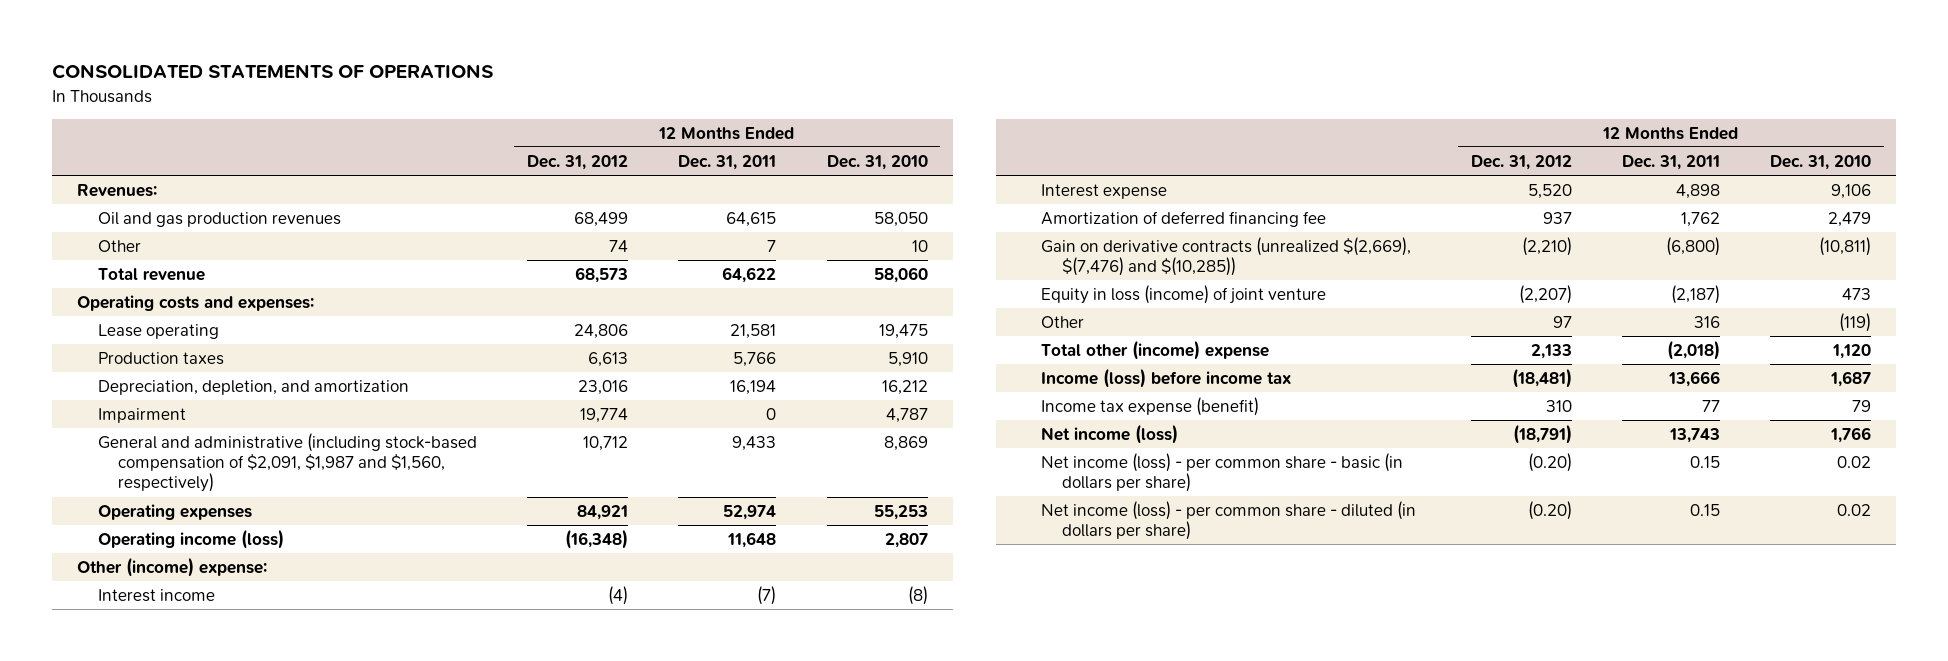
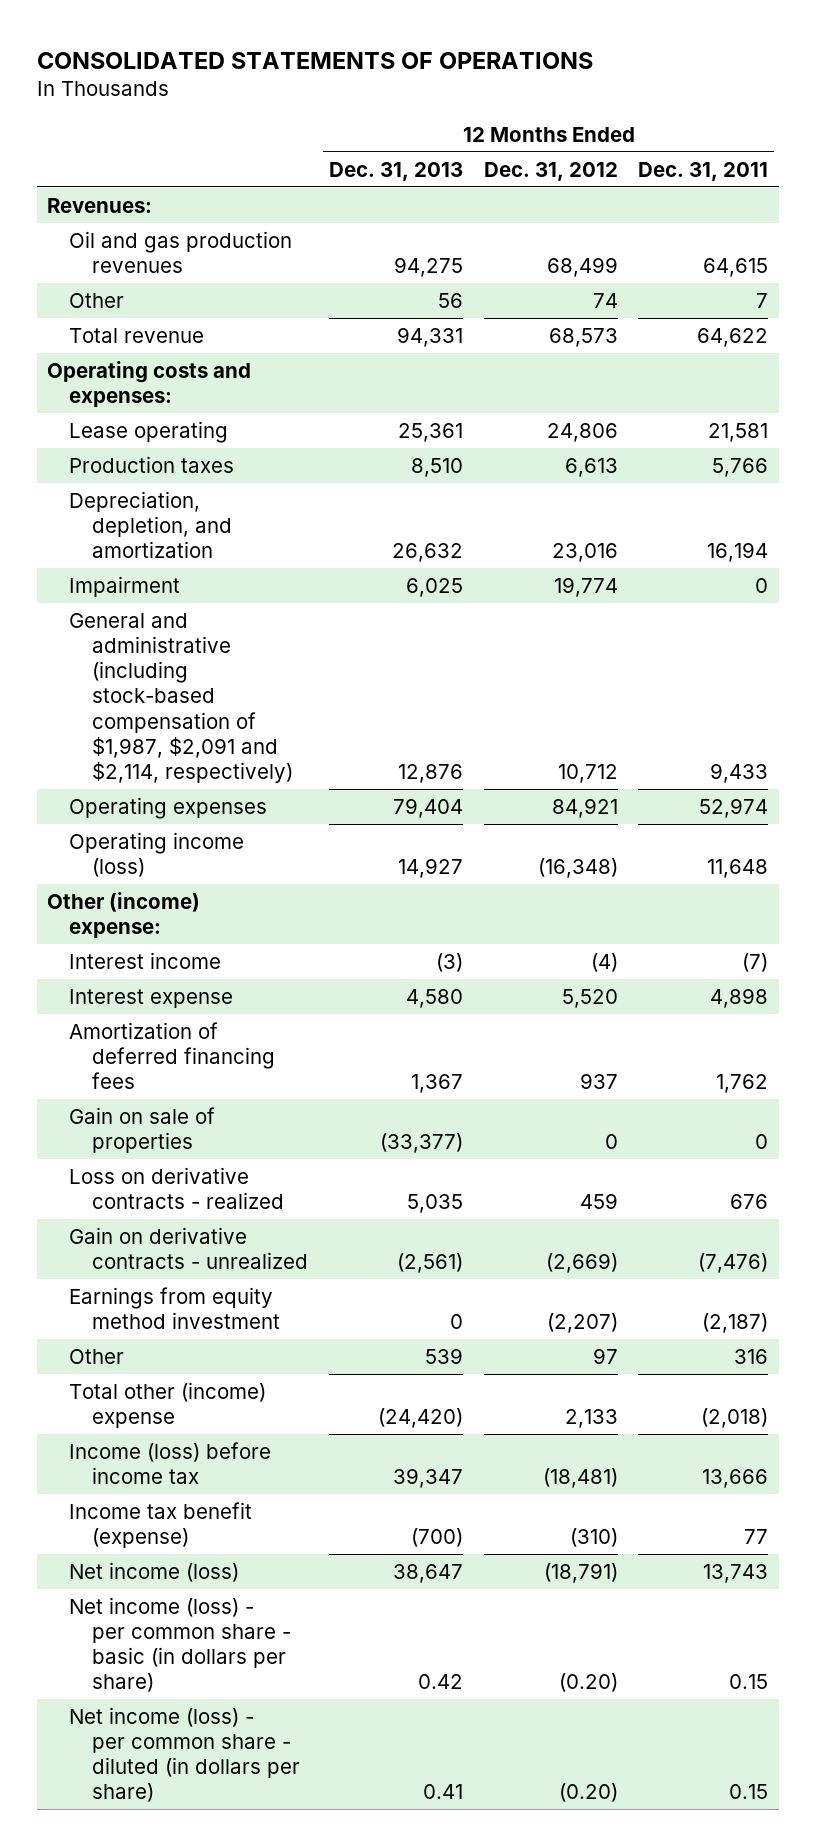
[826,154,928,170] Dec. 31, 2010 -> none
none -> [328,161,463,181] Dec. 31, 2013
[97,432,477,493] General and administrative (including stock-based compensation of $2,091, $1,987 and $1,560, respectively) -> [69,612,293,783] General and administrative (including stock-based compensation of $1,987, $2,091 and $2,114, respectively)
[1041,210,1327,227] Amortization of deferred financing fee -> [69,1021,275,1090] Amortization of deferred financing fees
none -> [69,1106,216,1154] Gain on sale of properties
[1041,236,1412,277] Gain on derivative contracts (unrealized $(2,669), $(7,476) and $(10,285)) -> [69,1166,284,1210] Loss on derivative contracts - realized
[1521,236,1572,256] (2,210) -> [579,1193,618,1210] 459
[1665,236,1720,256] (6,800) -> [730,1194,769,1210] 676
none -> [69,1226,308,1270] Gain on derivative contracts - unrealized
[1041,284,1327,304] Equity in loss (income) of joint venture -> [69,1286,280,1330] Earnings from equity method investment
[1041,396,1260,416] Income tax expense (benefit) -> [69,1501,253,1549] Income tax benefit (expense)
[1545,399,1572,412] 310 -> [569,1528,618,1548] (310)

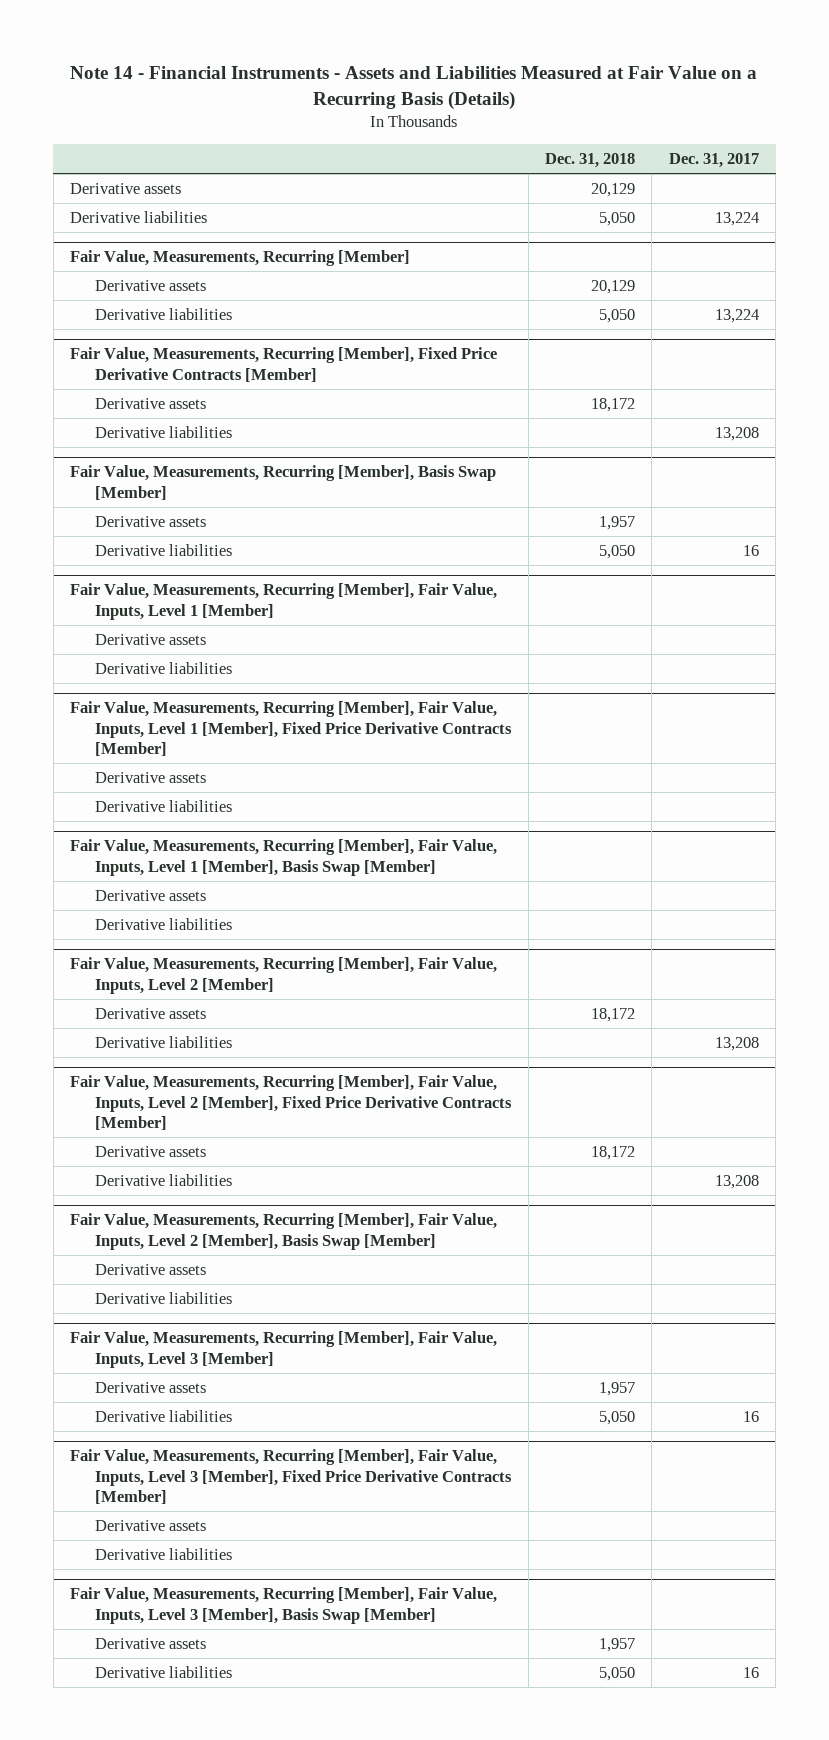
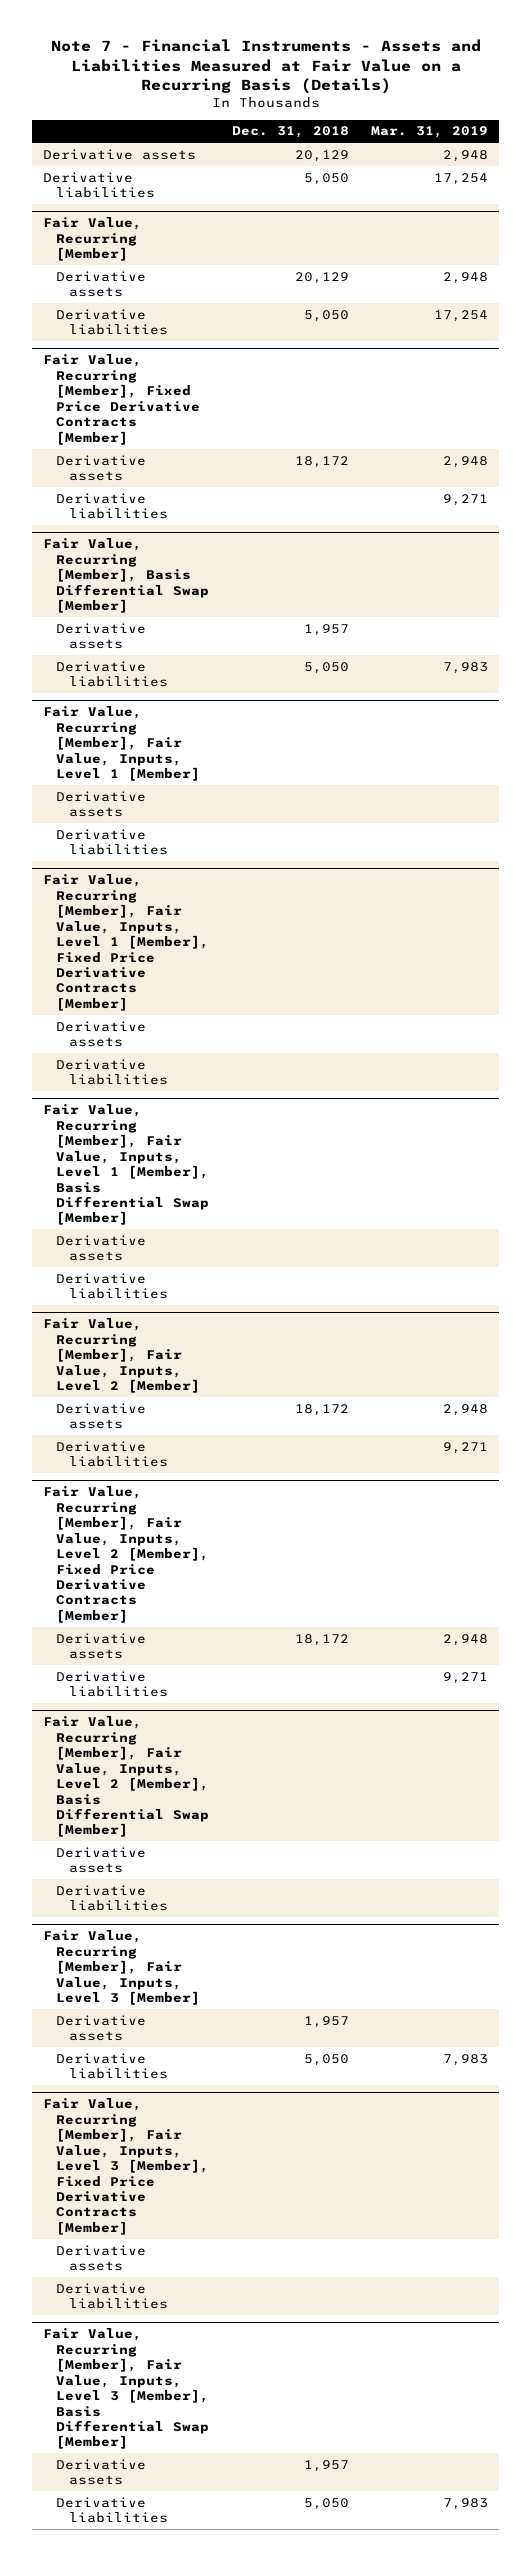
[70,66,758,110] Note 14 - Financial Instruments - Assets and Liabilities Measured at Fair Value on a Recurring Basis (Details) -> [50,39,481,95] Note 7 - Financial Instruments - Assets and Liabilities Measured at Fair Value on a Recurring Basis (Details)
[668,152,759,168] Dec. 31, 2017 -> none
none -> [371,126,489,139] Mar. 31, 2019
[70,250,411,267] Fair Value, Measurements, Recurring [Member] -> [42,217,142,262] Fair Value, Recurring [Member]
[70,347,498,382] Fair Value, Measurements, Recurring [Member], Fixed Price Derivative Contracts [Member] -> [42,354,201,445] Fair Value, Recurring [Member], Fixed Price Derivative Contracts [Member]
[70,465,497,500] Fair Value, Measurements, Recurring [Member], Basis Swap [Member] -> [42,538,210,614] Fair Value, Recurring [Member], Basis Differential Swap [Member]
[70,583,498,620] Fair Value, Measurements, Recurring [Member], Fair Value, Inputs, Level 1 [Member] -> [42,706,201,782] Fair Value, Recurring [Member], Fair Value, Inputs, Level 1 [Member]
[70,701,513,756] Fair Value, Measurements, Recurring [Member], Fair Value, Inputs, Level 1 [Member], Fixed Price Derivative Contracts [Member] -> [42,874,210,1011] Fair Value, Recurring [Member], Fair Value, Inputs, Level 1 [Member], Fixed Price Derivative Contracts [Member]
[70,839,498,876] Fair Value, Measurements, Recurring [Member], Fair Value, Inputs, Level 1 [Member], Basis Swap [Member] -> [42,1104,210,1226] Fair Value, Recurring [Member], Fair Value, Inputs, Level 1 [Member], Basis Differential Swap [Member]
[70,957,498,994] Fair Value, Measurements, Recurring [Member], Fair Value, Inputs, Level 2 [Member] -> [42,1318,201,1394] Fair Value, Recurring [Member], Fair Value, Inputs, Level 2 [Member]
[70,1075,513,1130] Fair Value, Measurements, Recurring [Member], Fair Value, Inputs, Level 2 [Member], Fixed Price Derivative Contracts [Member] -> [42,1486,210,1623] Fair Value, Recurring [Member], Fair Value, Inputs, Level 2 [Member], Fixed Price Derivative Contracts [Member]
[70,1213,498,1250] Fair Value, Measurements, Recurring [Member], Fair Value, Inputs, Level 2 [Member], Basis Swap [Member] -> [42,1716,210,1838] Fair Value, Recurring [Member], Fair Value, Inputs, Level 2 [Member], Basis Differential Swap [Member]
[70,1331,498,1368] Fair Value, Measurements, Recurring [Member], Fair Value, Inputs, Level 3 [Member] -> [42,1930,201,2006] Fair Value, Recurring [Member], Fair Value, Inputs, Level 3 [Member]
[70,1449,513,1504] Fair Value, Measurements, Recurring [Member], Fair Value, Inputs, Level 3 [Member], Fixed Price Derivative Contracts [Member] -> [42,2098,210,2235] Fair Value, Recurring [Member], Fair Value, Inputs, Level 3 [Member], Fixed Price Derivative Contracts [Member]
[70,1587,498,1624] Fair Value, Measurements, Recurring [Member], Fair Value, Inputs, Level 3 [Member], Basis Swap [Member] -> [42,2328,210,2450] Fair Value, Recurring [Member], Fair Value, Inputs, Level 3 [Member], Basis Differential Swap [Member]

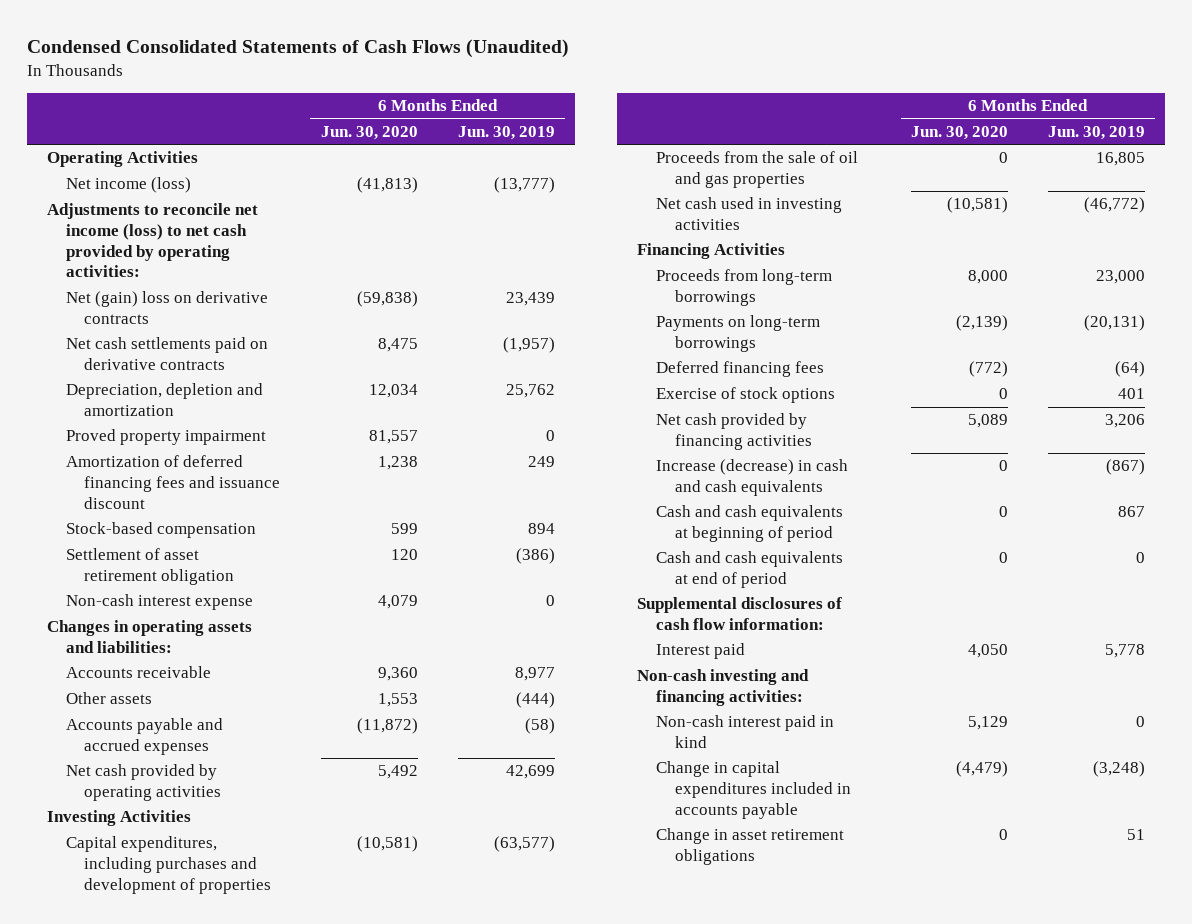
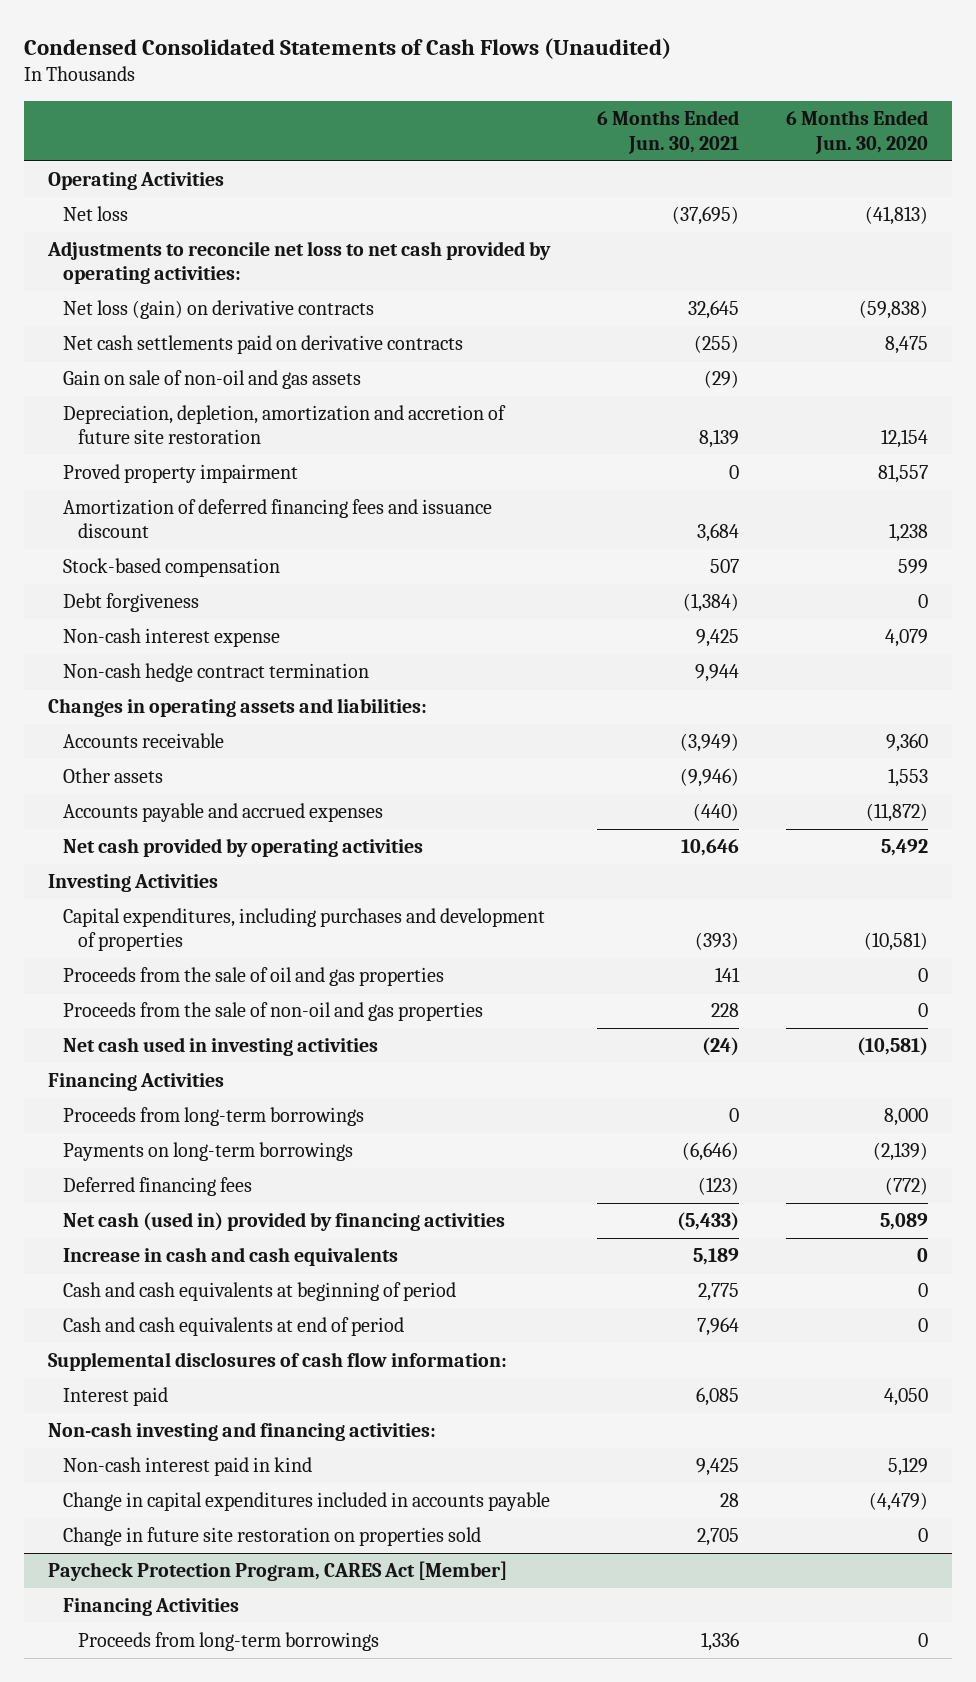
[457,126,555,141] Jun. 30, 2019 -> none
none -> [597,110,740,154] 6 Months Ended Jun. 30, 2021
[65,177,191,194] Net income (loss) -> [63,206,129,222] Net loss
[46,203,258,278] Adjustments to reconcile net income (loss) to net cash provided by operating activities: -> [46,241,551,285] Adjustments to reconcile net loss to net cash provided by operating activities:
[65,291,268,324] Net (gain) loss on derivative contracts -> [63,300,375,320] Net loss (gain) on derivative contracts
none -> [63,370,362,390] Gain on sale of non-oil and gas assets
[65,383,263,416] Depreciation, depletion and amortization -> [63,405,507,445] Depreciation, depletion, amortization and accretion of future site restoration
[368,384,418,399] 12,034 -> [881,429,929,449] 12,154
[65,548,235,585] Settlement of asset retirement obligation -> none
none -> [63,593,200,613] Debt forgiveness
none -> [63,663,370,683] Non-cash hedge contract termination
none -> [63,1002,484,1022] Proceeds from the sale of non-oil and gas properties
[655,387,835,404] Exercise of stock options -> none
[655,413,812,450] Net cash provided by financing activities -> [63,1212,506,1232] Net cash (used in) provided by financing activities
[655,459,848,496] Increase (decrease) in cash and cash equivalents -> [63,1247,399,1267] Increase in cash and cash equivalents
[655,828,844,865] Change in asset retirement obligations -> none
none -> [63,1527,482,1547] Change in future site restoration on properties sold
none -> [47,1561,507,1582] Paycheck Protection Program, CARES Act [Member]
none -> [63,1598,240,1617] Financing Activities
none -> [78,1632,380,1652] Proceeds from long-term borrowings

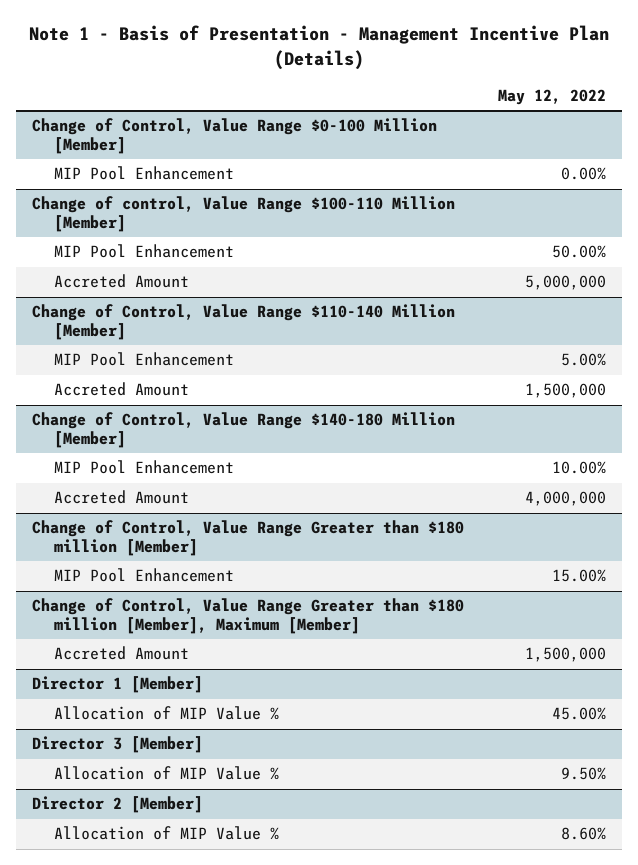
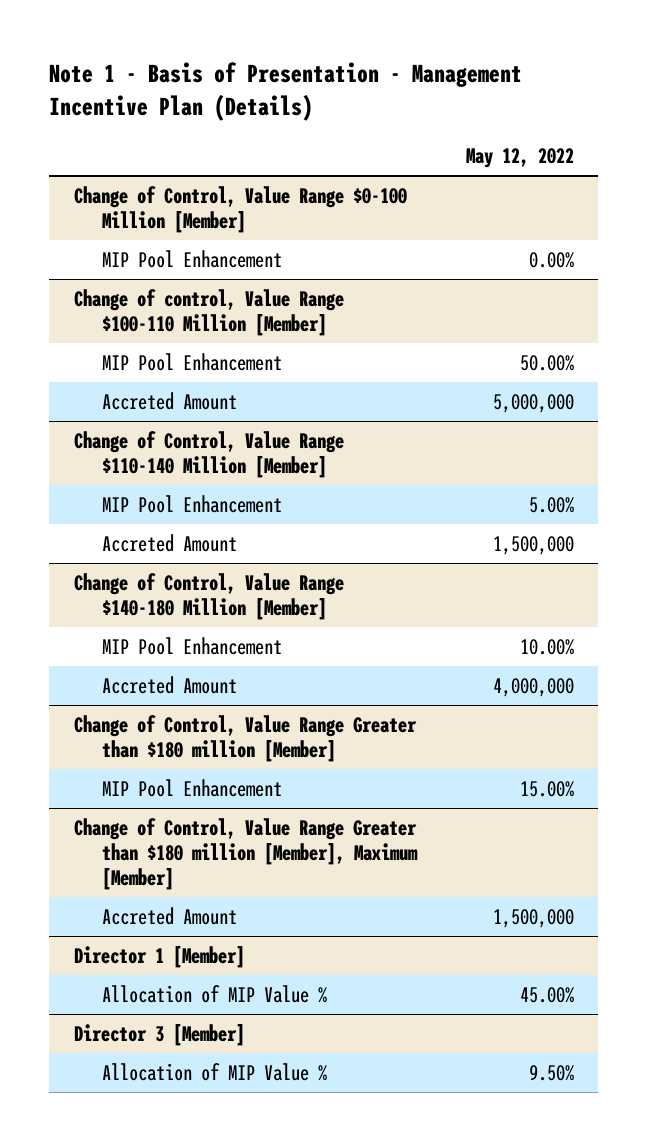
[32,796,204,814] Director 2 [Member] -> none
[54,826,280,841] Allocation of MIP Value % -> none

